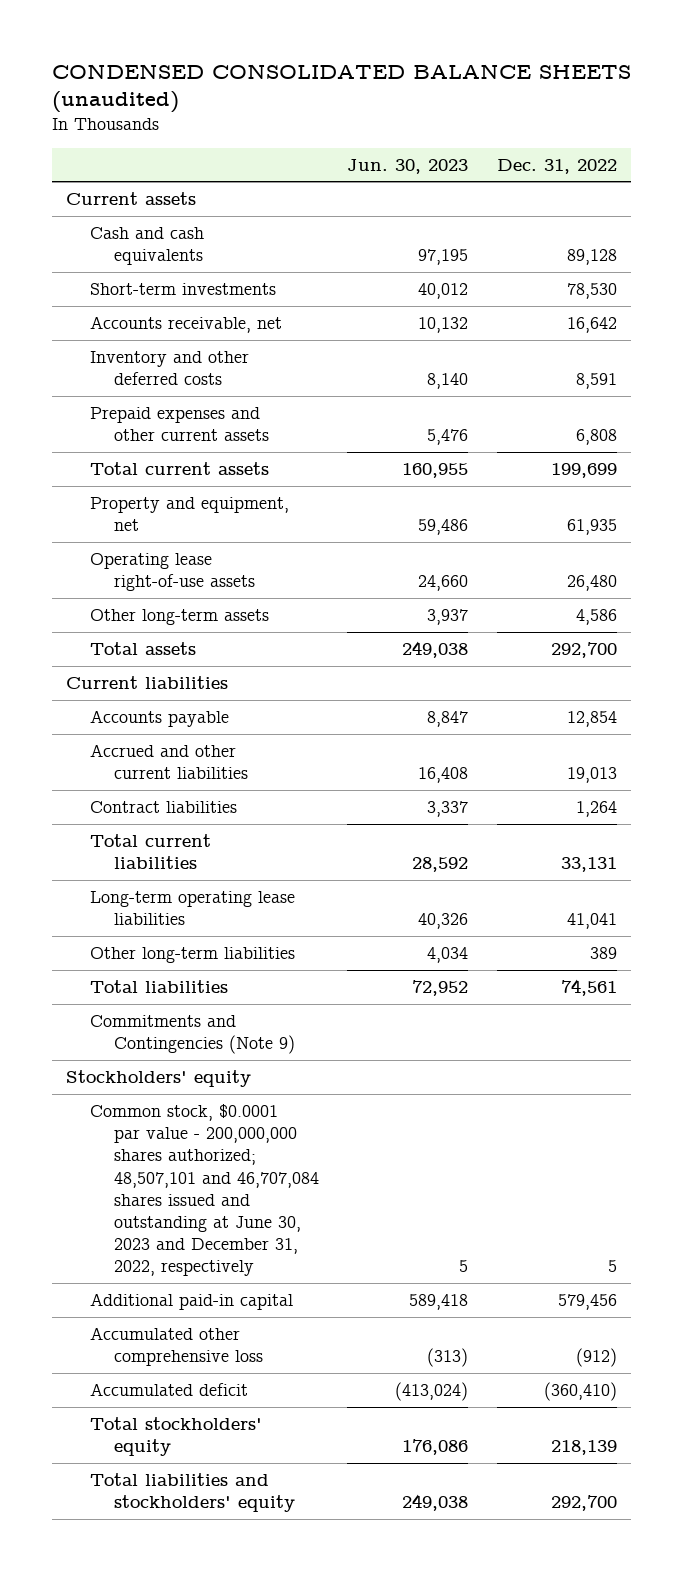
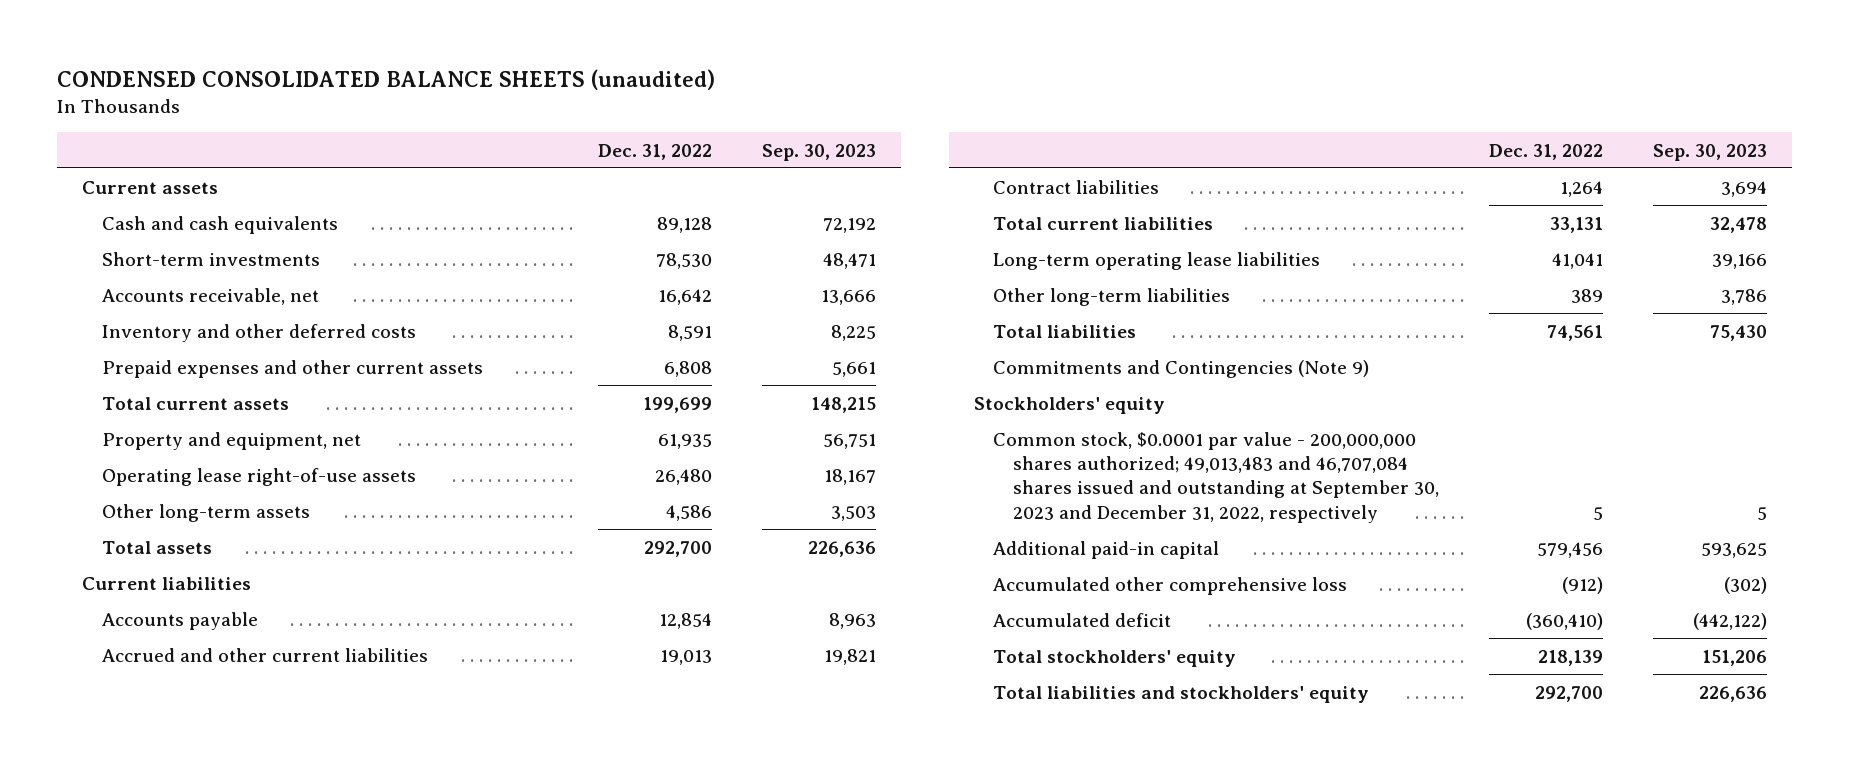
[347,158,469,174] Jun. 30, 2023 -> none
none -> [761,143,876,161] Sep. 30, 2023
[89,1103,319,1277] Common stock, $0.0001 par value - 200,000,000 shares authorized; 48,507,101 and 46,707,084 shares issued and outstanding at June 30, 2023 and December 31, 2022, respectively -> [993,431,1440,523] Common stock, $0.0001 par value - 200,000,000 shares authorized; 49,013,483 and 46,707,084 shares issued and outstanding at September 30, 2023 and December 31, 2022, respectively

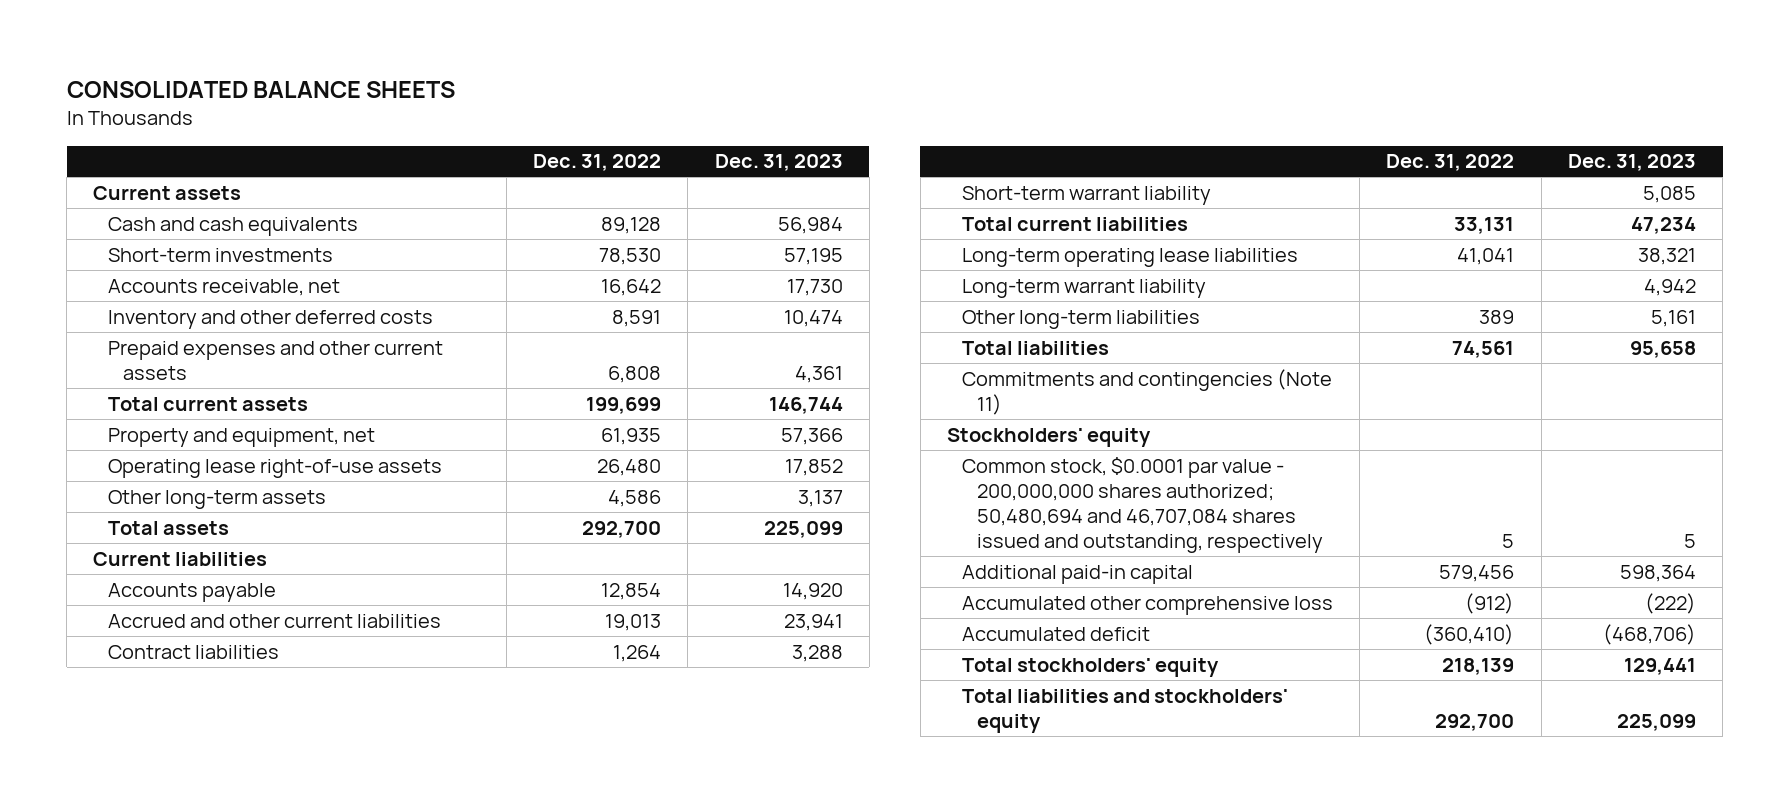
[57,68,716,90] CONDENSED CONSOLIDATED BALANCE SHEETS (unaudited) -> [66,81,455,99] CONSOLIDATED BALANCE SHEETS
[761,143,876,161] Sep. 30, 2023 -> none
none -> [714,154,843,172] Dec. 31, 2023
none -> [961,185,1211,205] Short-term warrant liability
none -> [961,278,1206,298] Long-term warrant liability
[993,359,1370,378] Commitments and Contingencies (Note 9) -> [961,368,1332,415] Commitments and contingencies (Note 11)
[993,431,1440,523] Common stock, $0.0001 par value - 200,000,000 shares authorized; 49,013,483 and 46,707,084 shares issued and outstanding at September 30, 2023 and December 31, 2022, respectively -> [961,456,1323,553] Common stock, $0.0001 par value - 200,000,000 shares authorized; 50,480,694 and 46,707,084 shares issued and outstanding, respectively

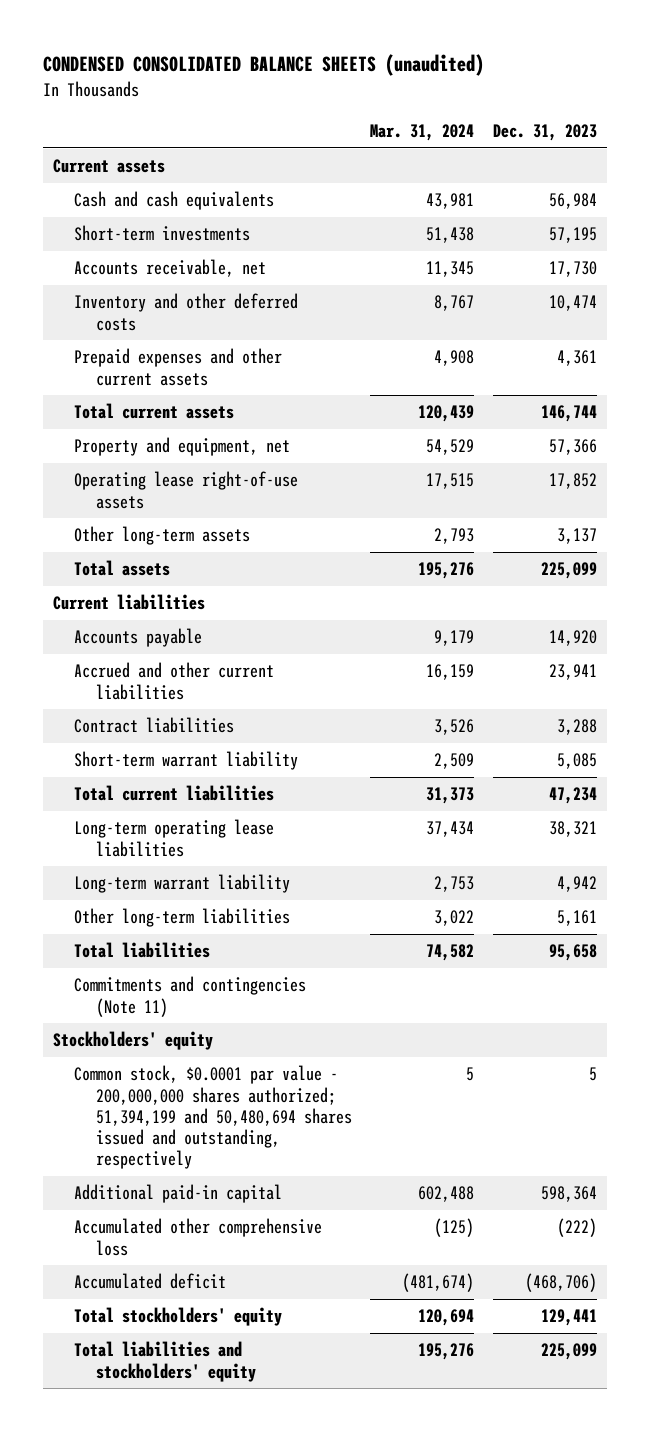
[66,81,455,99] CONSOLIDATED BALANCE SHEETS -> [43,54,485,77] CONDENSED CONSOLIDATED BALANCE SHEETS (unaudited)
[532,154,661,172] Dec. 31, 2022 -> none
none -> [370,123,475,141] Mar. 31, 2024
[961,456,1323,553] Common stock, $0.0001 par value - 200,000,000 shares authorized; 50,480,694 and 46,707,084 shares issued and outstanding, respectively -> [74,1065,352,1169] Common stock, $0.0001 par value - 200,000,000 shares authorized; 51,394,199 and 50,480,694 shares issued and outstanding, respectively

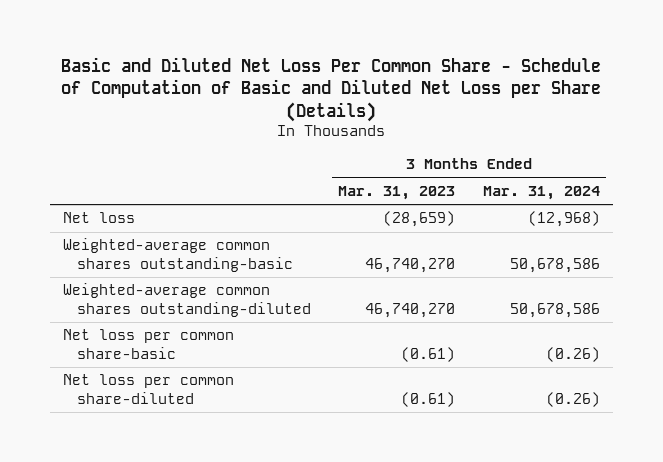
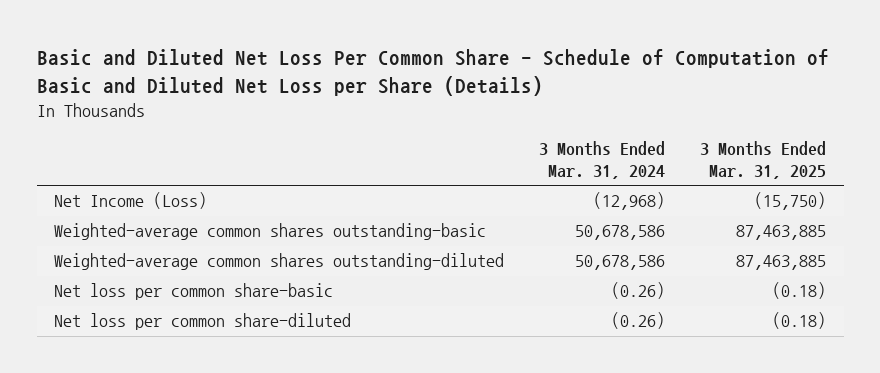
[338,185,456,200] Mar. 31, 2023 -> none
none -> [700,141,827,180] 3 Months Ended Mar. 31, 2025
[63,212,136,224] Net loss -> [54,192,208,210] Net Income (Loss)

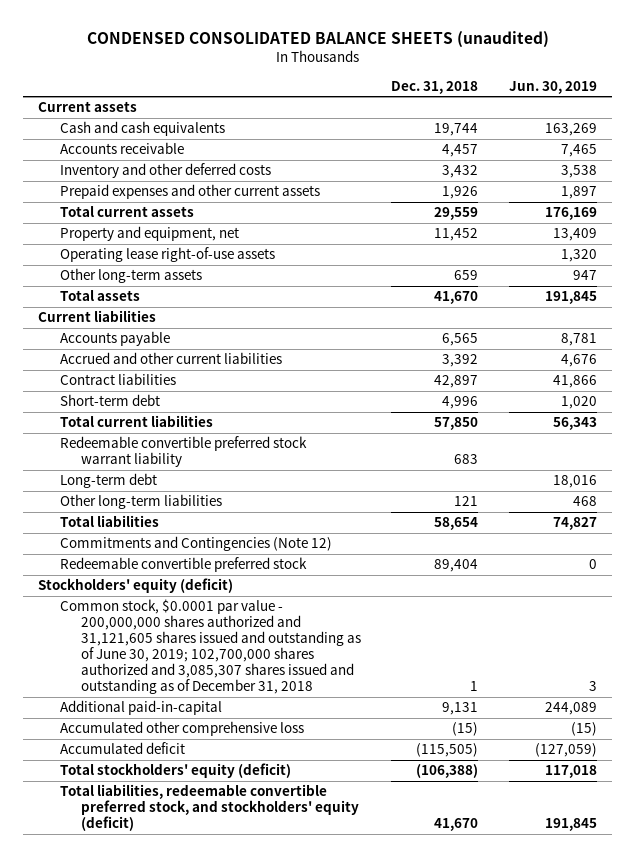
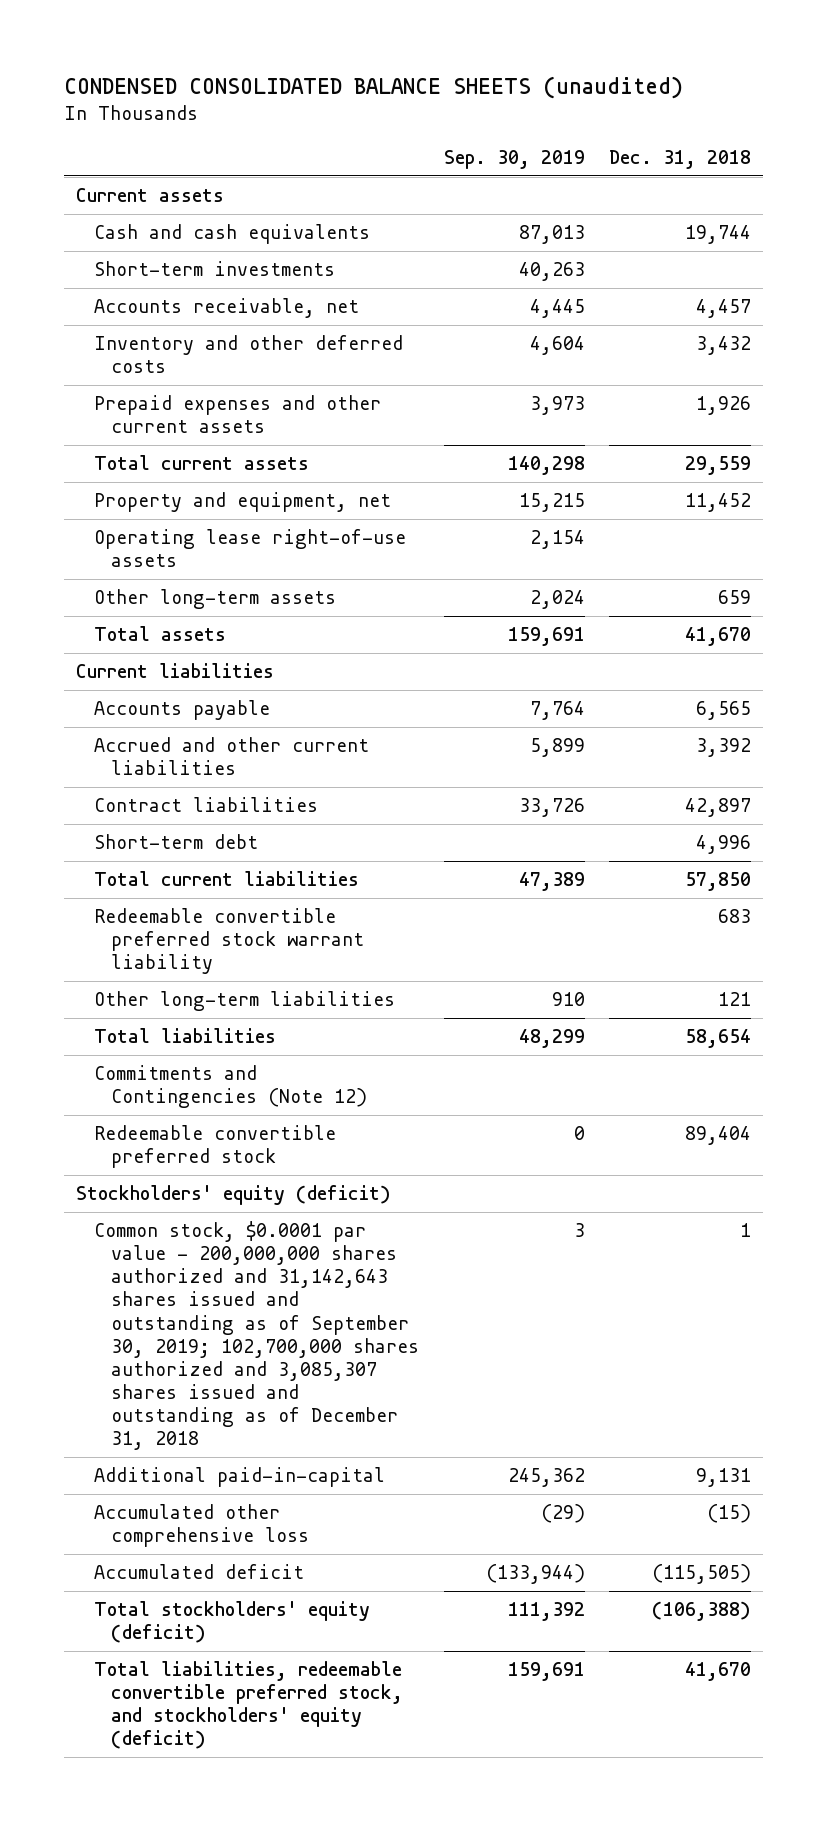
[508,80,597,94] Jun. 30, 2019 -> none
none -> [443,149,585,169] Sep. 30, 2019
none -> [93,261,335,277] Short-term investments
[59,142,184,155] Accounts receivable -> [93,298,359,319] Accounts receivable, net
[59,473,157,489] Long-term debt -> none
[59,599,361,695] Common stock, $0.0001 par value - 200,000,000 shares authorized and 31,121,605 shares issued and outstanding as of June 30, 2019; 102,700,000 shares authorized and 3,085,307 shares issued and outstanding as of December 31, 2018 -> [93,1221,420,1451] Common stock, $0.0001 par value - 200,000,000 shares authorized and 31,142,643 shares issued and outstanding as of September 30, 2019; 102,700,000 shares authorized and 3,085,307 shares issued and outstanding as of December 31, 2018

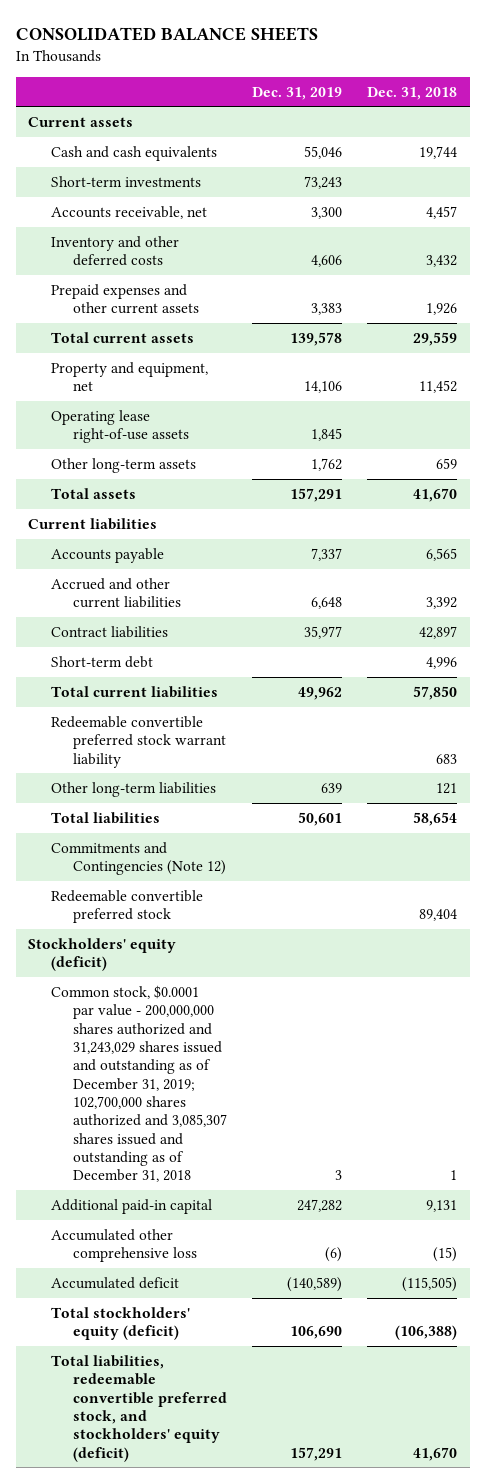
[63,75,683,99] CONDENSED CONSOLIDATED BALANCE SHEETS (unaudited) -> [15,27,318,42] CONSOLIDATED BALANCE SHEETS
[443,149,585,169] Sep. 30, 2019 -> none
none -> [252,86,343,100] Dec. 31, 2019
[93,1221,420,1451] Common stock, $0.0001 par value - 200,000,000 shares authorized and 31,142,643 shares issued and outstanding as of September 30, 2019; 102,700,000 shares authorized and 3,085,307 shares issued and outstanding as of December 31, 2018 -> [50,984,227,1183] Common stock, $0.0001 par value - 200,000,000 shares authorized and 31,243,029 shares issued and outstanding as of December 31, 2019; 102,700,000 shares authorized and 3,085,307 shares issued and outstanding as of December 31, 2018
[93,1467,385,1488] Additional paid-in-capital -> [50,1198,212,1214] Additional paid-in capital

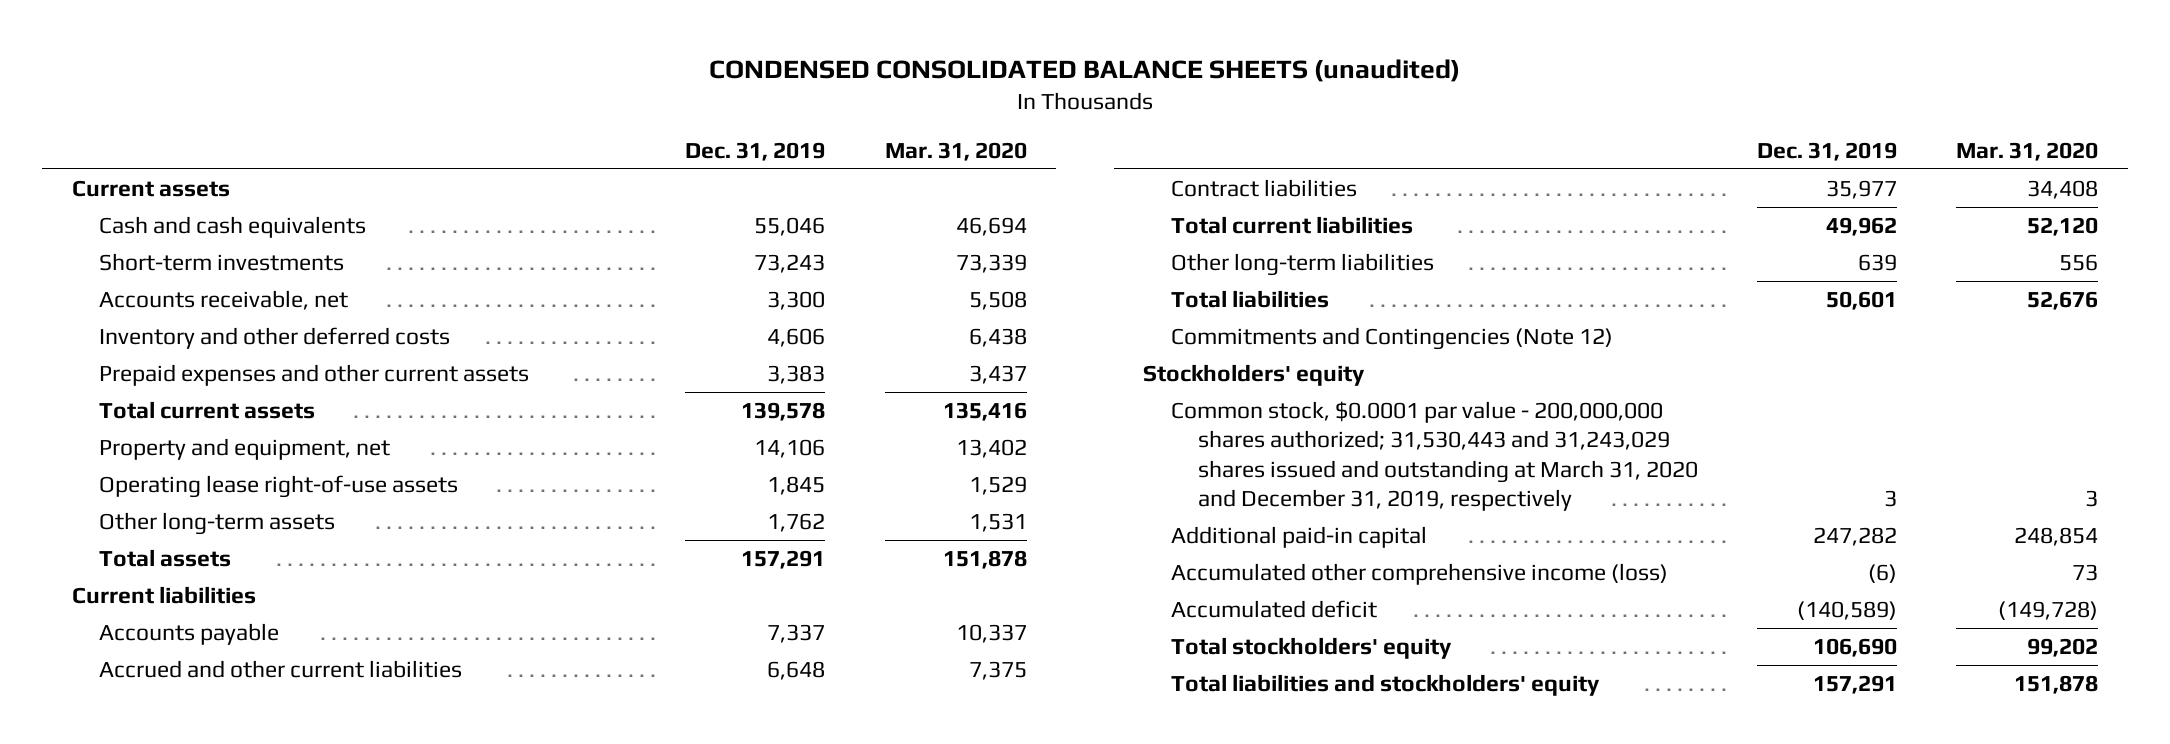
[15,27,318,42] CONSOLIDATED BALANCE SHEETS -> [709,58,1461,82] CONDENSED CONSOLIDATED BALANCE SHEETS (unaudited)
[367,86,458,100] Dec. 31, 2018 -> none
none -> [884,141,1027,161] Mar. 31, 2020
[50,655,153,668] Short-term debt -> none
[50,715,226,768] Redeemable convertible preferred stock warrant liability -> none
[50,889,203,924] Redeemable convertible preferred stock -> none
[28,937,177,972] Stockholders' equity (deficit) -> [1143,363,1366,386] Stockholders' equity
[50,984,227,1183] Common stock, $0.0001 par value - 200,000,000 shares authorized and 31,243,029 shares issued and outstanding as of December 31, 2019; 102,700,000 shares authorized and 3,085,307 shares issued and outstanding as of December 31, 2018 -> [1170,400,1698,512] Common stock, $0.0001 par value - 200,000,000 shares authorized; 31,530,443 and 31,243,029 shares issued and outstanding at March 31, 2020 and December 31, 2019, respectively
[50,1228,197,1263] Accumulated other comprehensive loss -> [1170,562,1668,585] Accumulated other comprehensive income (loss)
[50,1306,190,1341] Total stockholders' equity (deficit) -> [1170,636,1452,659] Total stockholders' equity
[50,1354,227,1462] Total liabilities, redeemable convertible preferred stock, and stockholders' equity (deficit) -> [1170,673,1600,696] Total liabilities and stockholders' equity

